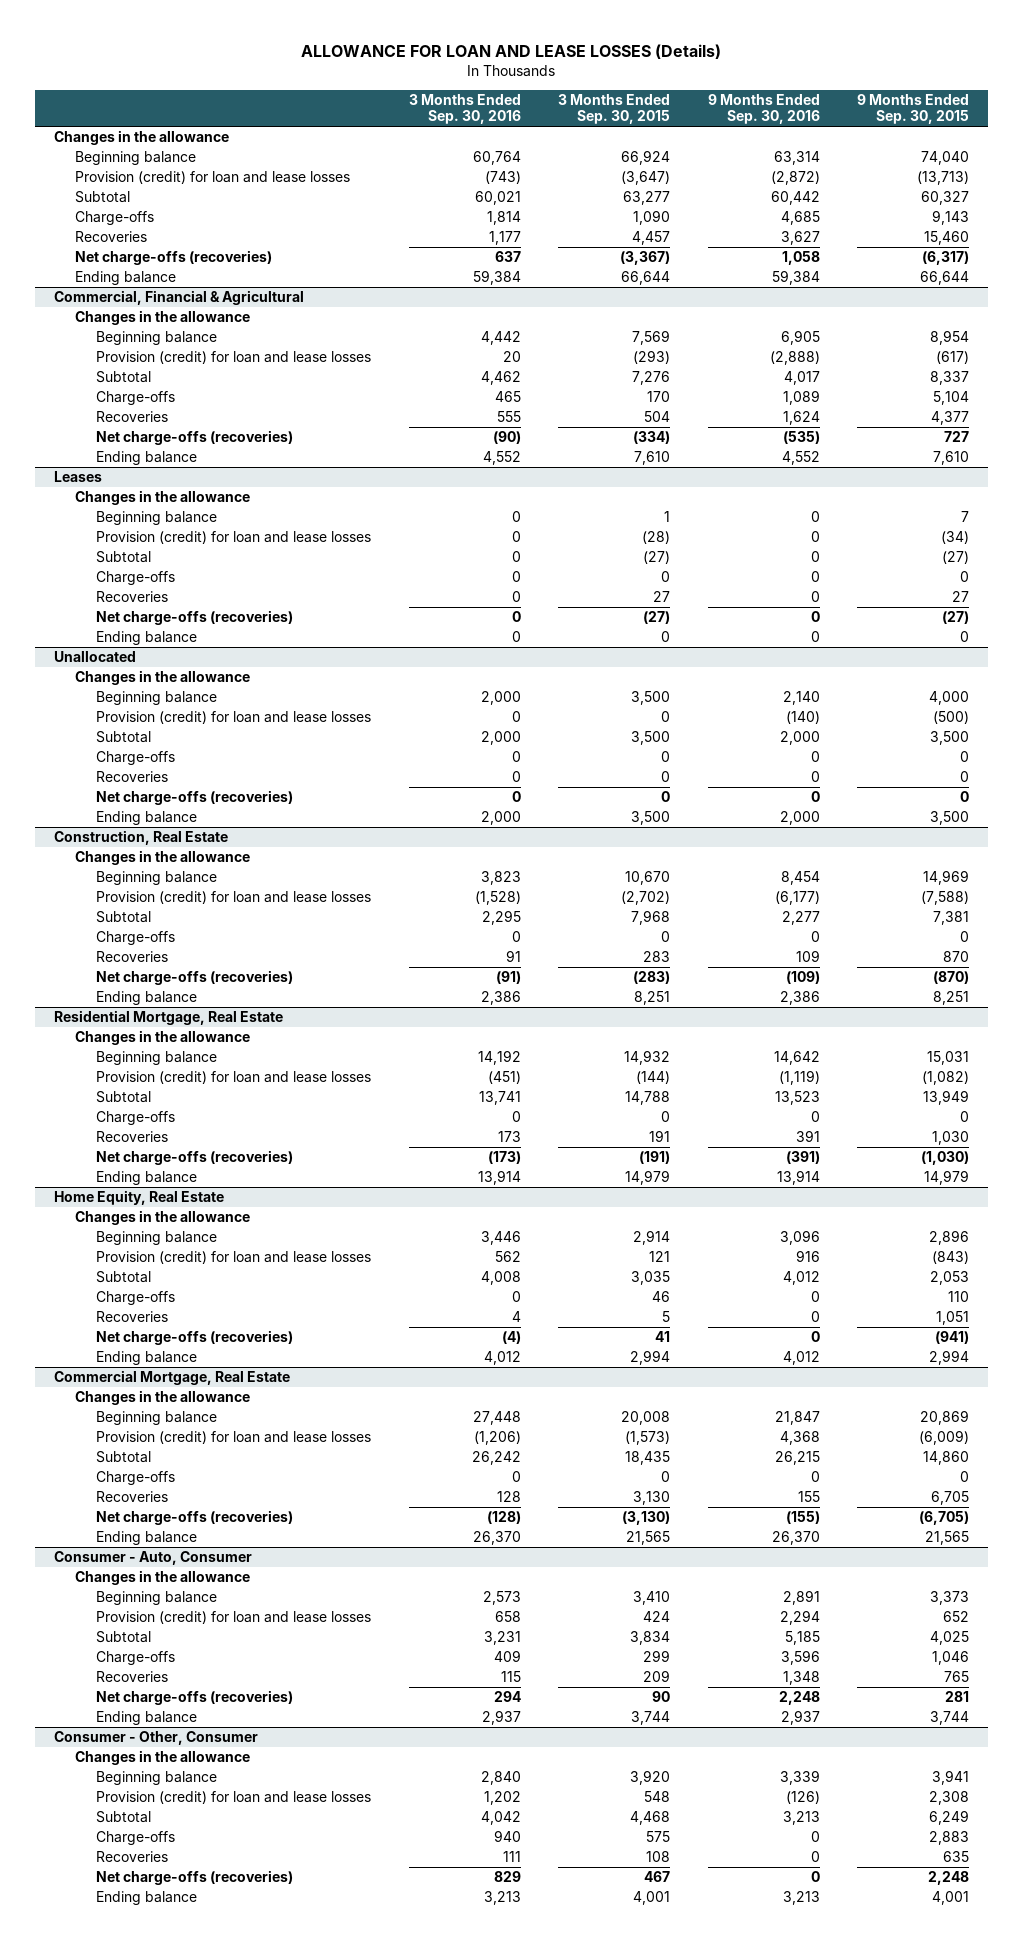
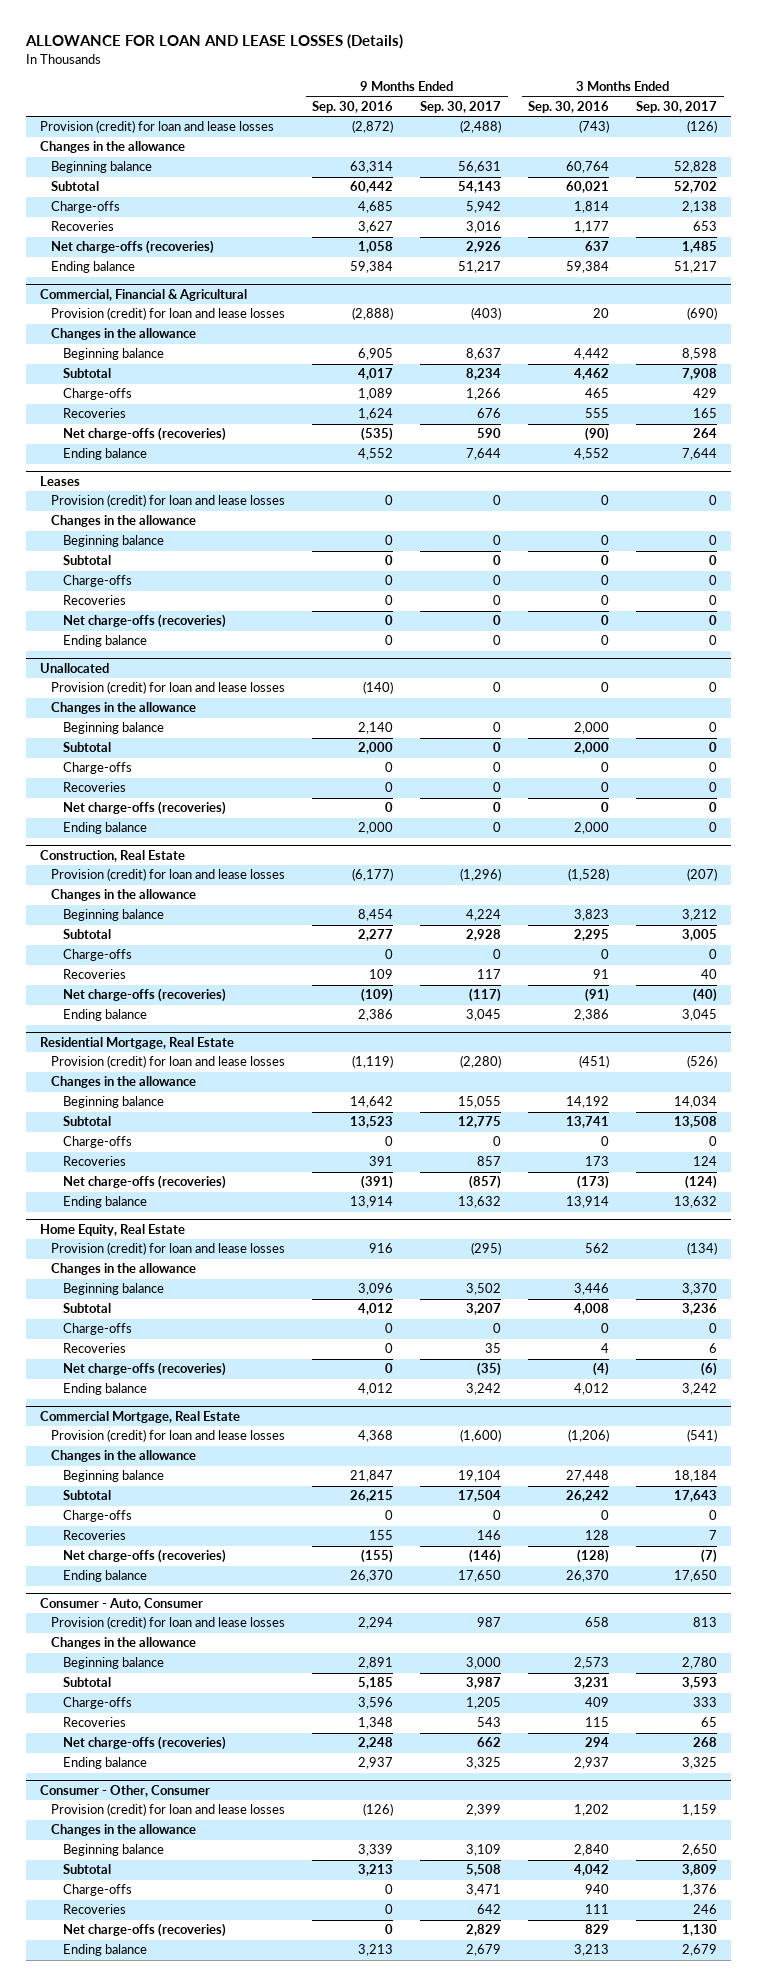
[558,93,671,124] 3 Months Ended Sep. 30, 2015 -> none
[857,93,970,124] 9 Months Ended Sep. 30, 2015 -> none
none -> [420,100,502,113] Sep. 30, 2017
none -> [636,100,718,113] Sep. 30, 2017
[74,171,350,185] Provision (credit) for loan and lease losses -> [39,120,274,134] Provision (credit) for loan and lease losses
[96,351,372,365] Provision (credit) for loan and lease losses -> [51,307,286,321] Provision (credit) for loan and lease losses
[96,531,372,545] Provision (credit) for loan and lease losses -> [51,494,286,508] Provision (credit) for loan and lease losses
[96,711,372,725] Provision (credit) for loan and lease losses -> [51,681,286,695] Provision (credit) for loan and lease losses
[96,891,372,905] Provision (credit) for loan and lease losses -> [51,868,286,882] Provision (credit) for loan and lease losses
[96,1071,372,1085] Provision (credit) for loan and lease losses -> [51,1055,286,1069] Provision (credit) for loan and lease losses
[96,1251,372,1265] Provision (credit) for loan and lease losses -> [51,1242,286,1256] Provision (credit) for loan and lease losses
[96,1431,372,1445] Provision (credit) for loan and lease losses -> [51,1429,286,1443] Provision (credit) for loan and lease losses
[96,1611,372,1625] Provision (credit) for loan and lease losses -> [51,1616,286,1630] Provision (credit) for loan and lease losses
[96,1791,372,1805] Provision (credit) for loan and lease losses -> [51,1803,286,1817] Provision (credit) for loan and lease losses

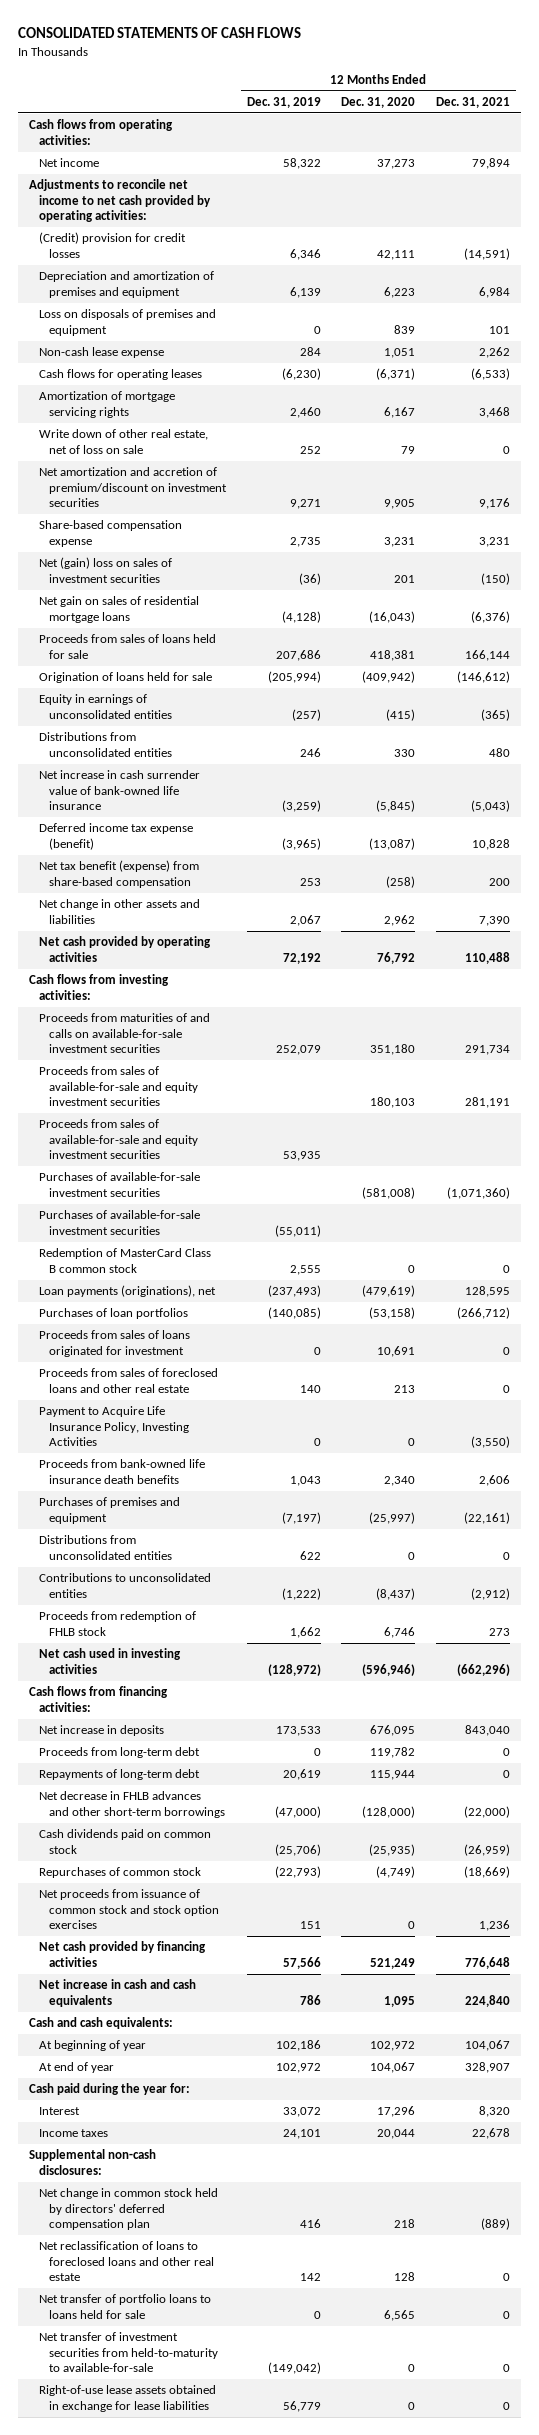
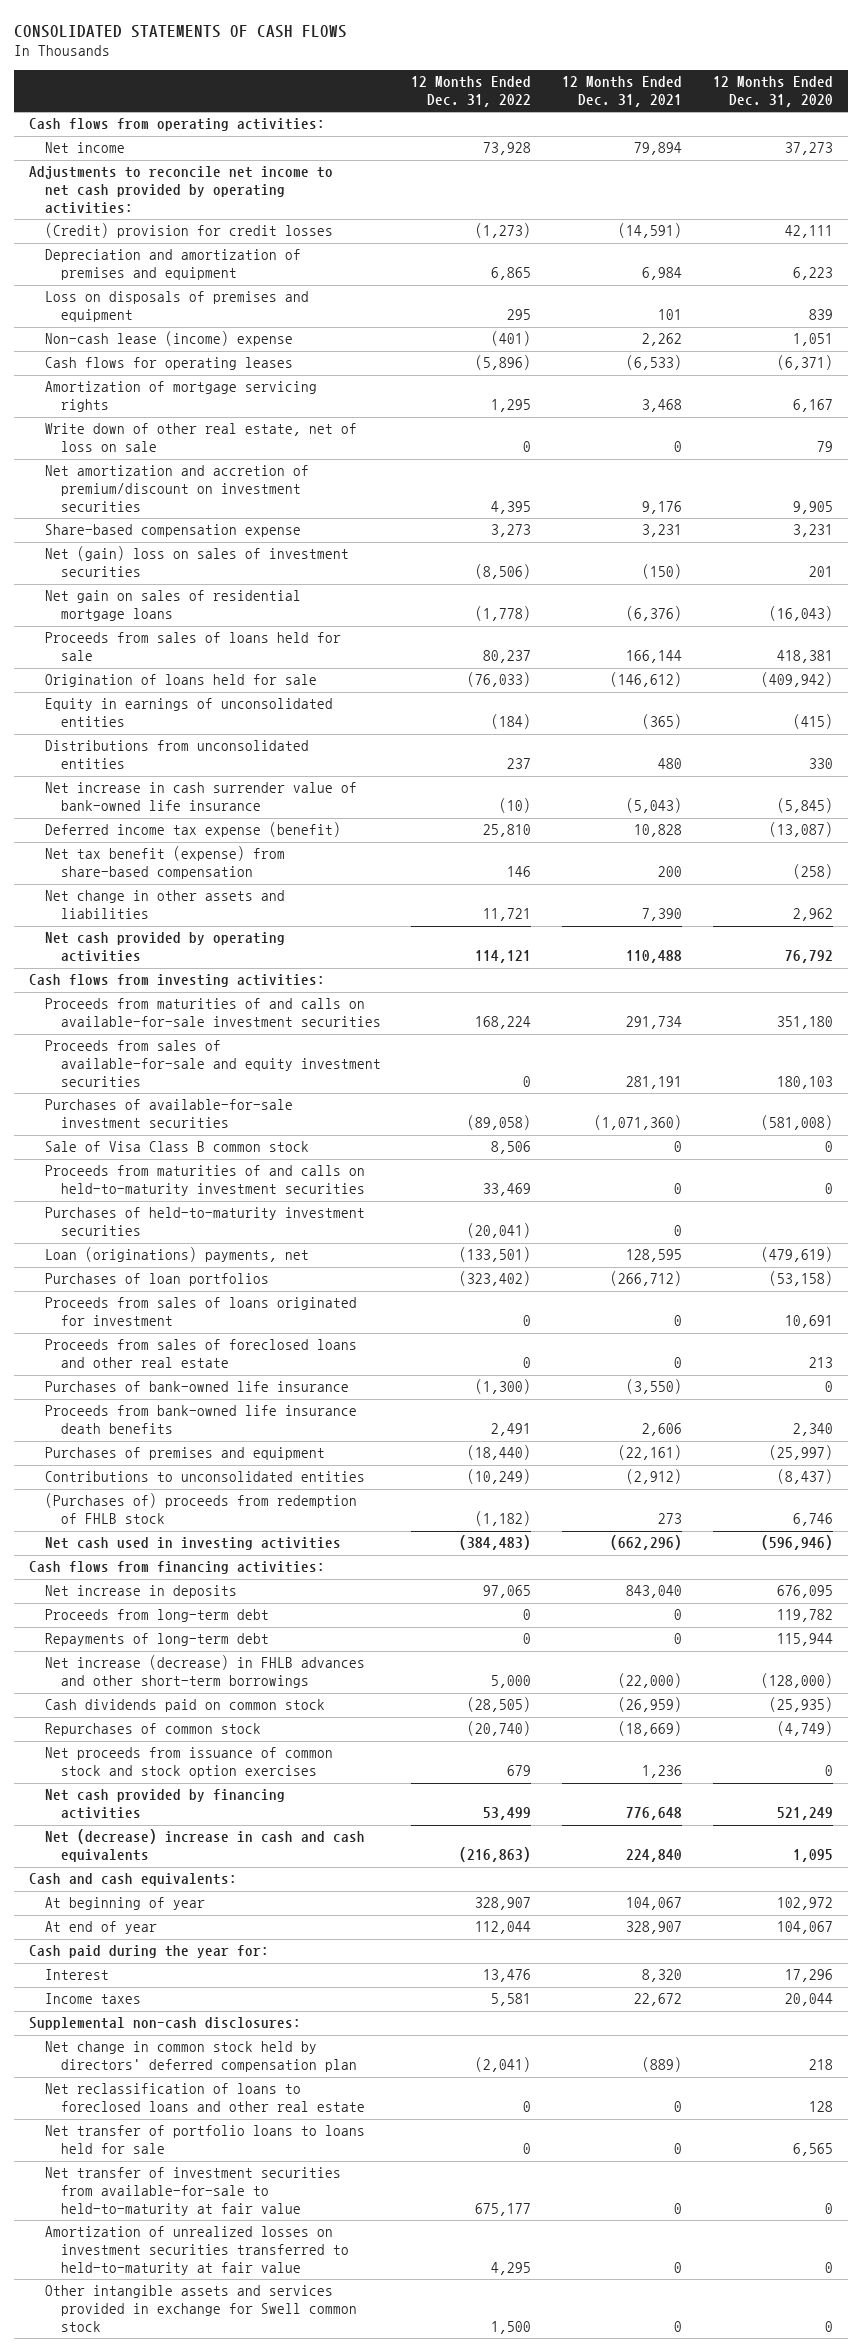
[246,96,321,108] Dec. 31, 2019 -> none
none -> [411,76,532,108] 12 Months Ended Dec. 31, 2022
[38,347,164,359] Non-cash lease expense -> [44,331,293,347] Non-cash lease (income) expense
[38,1119,198,1160] Proceeds from sales of available-for-sale and equity investment securities -> none
[38,1210,200,1235] Purchases of available-for-sale investment securities -> none
[38,1248,211,1273] Redemption of MasterCard Class B common stock -> [44,1141,309,1153] Sale of Visa Class B common stock
none -> [44,1165,365,1197] Proceeds from maturities of and calls on held-to-maturity investment securities
none -> [44,1207,365,1237] Purchases of held-to-maturity investment securities
[38,1285,216,1298] Loan payments (originations), net -> [44,1247,309,1263] Loan (originations) payments, net
[38,1406,189,1447] Payment to Acquire Life Insurance Policy, Investing Activities -> [44,1381,349,1393] Purchases of bank-owned life insurance
[38,1535,172,1560] Distributions from unconsolidated entities -> none
[38,1611,196,1636] Proceeds from redemption of FHLB stock -> [44,1493,357,1525] (Purchases of) proceeds from redemption of FHLB stock
[38,1791,225,1818] Net decrease in FHLB advances and other short-term borrowings -> [44,1655,365,1689] Net increase (decrease) in FHLB advances and other short-term borrowings
[38,1979,196,2007] Net increase in cash and cash equivalents -> [44,1829,365,1863] Net (decrease) increase in cash and cash equivalents
[472,2128,511,2140] 22,678 -> [634,1993,683,2007] 22,672
[38,2385,216,2412] Right-of-use lease assets obtained in exchange for lease liabilities -> none
[38,2332,218,2373] Net transfer of investment securities from held-to-maturity to available-for-sale -> [44,2167,341,2217] Net transfer of investment securities from available-for-sale to held-to-maturity at fair value
none -> [44,2226,349,2276] Amortization of unrealized losses on investment securities transferred to held-to-maturity at fair value
none -> [44,2285,357,2333] Other intangible assets and services provided in exchange for Swell common stock

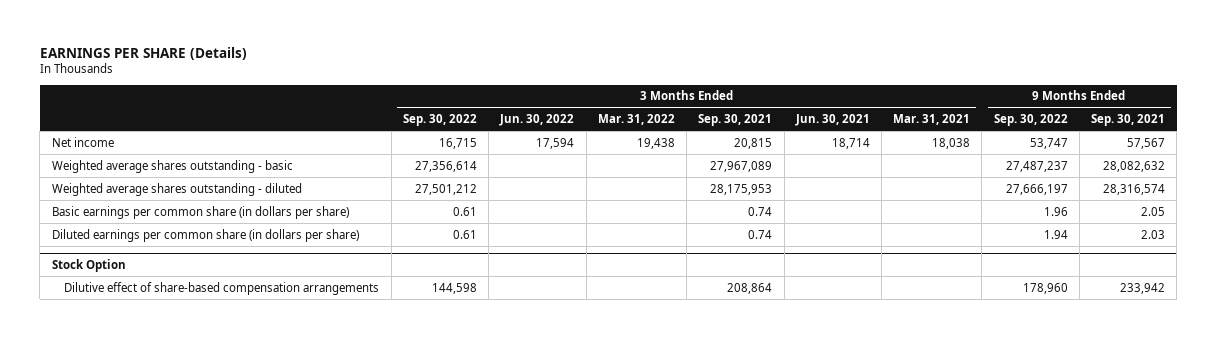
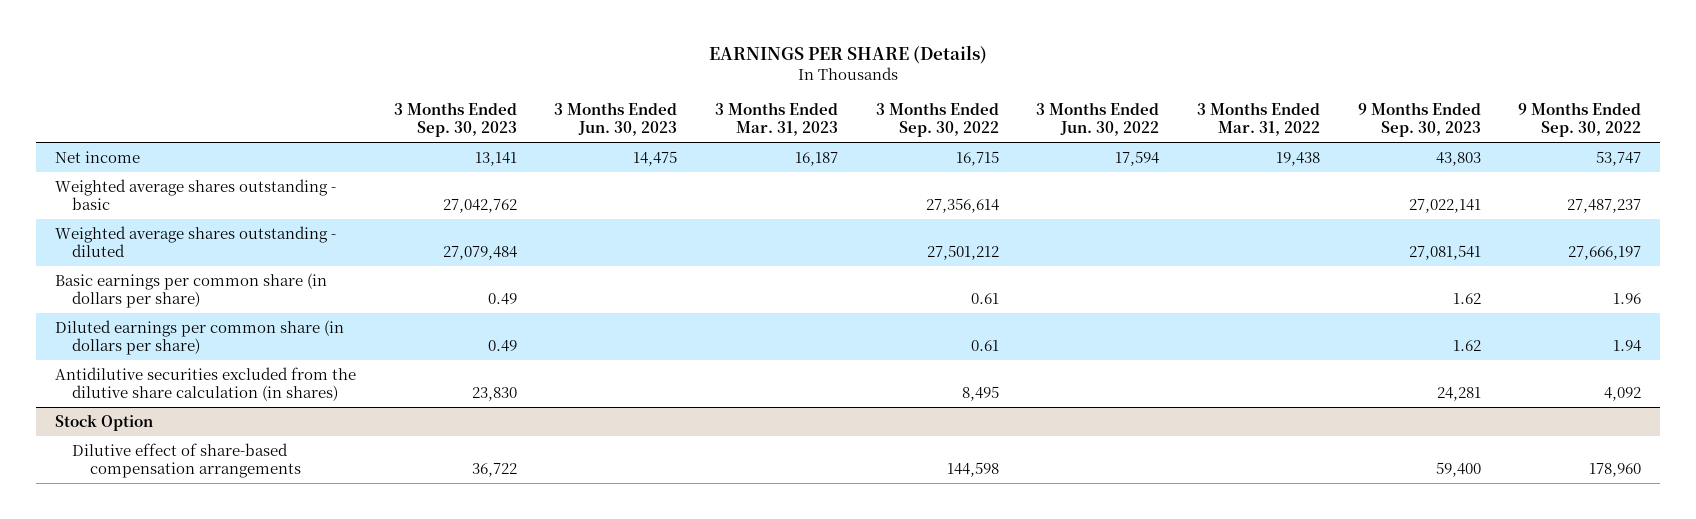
[698,114,773,127] Sep. 30, 2021 -> none
[794,114,870,127] Jun. 30, 2021 -> none
[893,114,971,126] Mar. 31, 2021 -> none
[1091,114,1166,127] Sep. 30, 2021 -> none
none -> [393,101,517,137] 3 Months Ended Sep. 30, 2023
none -> [554,101,678,136] 3 Months Ended Jun. 30, 2023
none -> [715,101,839,136] 3 Months Ended Mar. 31, 2023
none -> [1357,101,1481,137] 9 Months Ended Sep. 30, 2023
none -> [55,367,357,402] Antidilutive securities excluded from the dilutive share calculation (in shares)

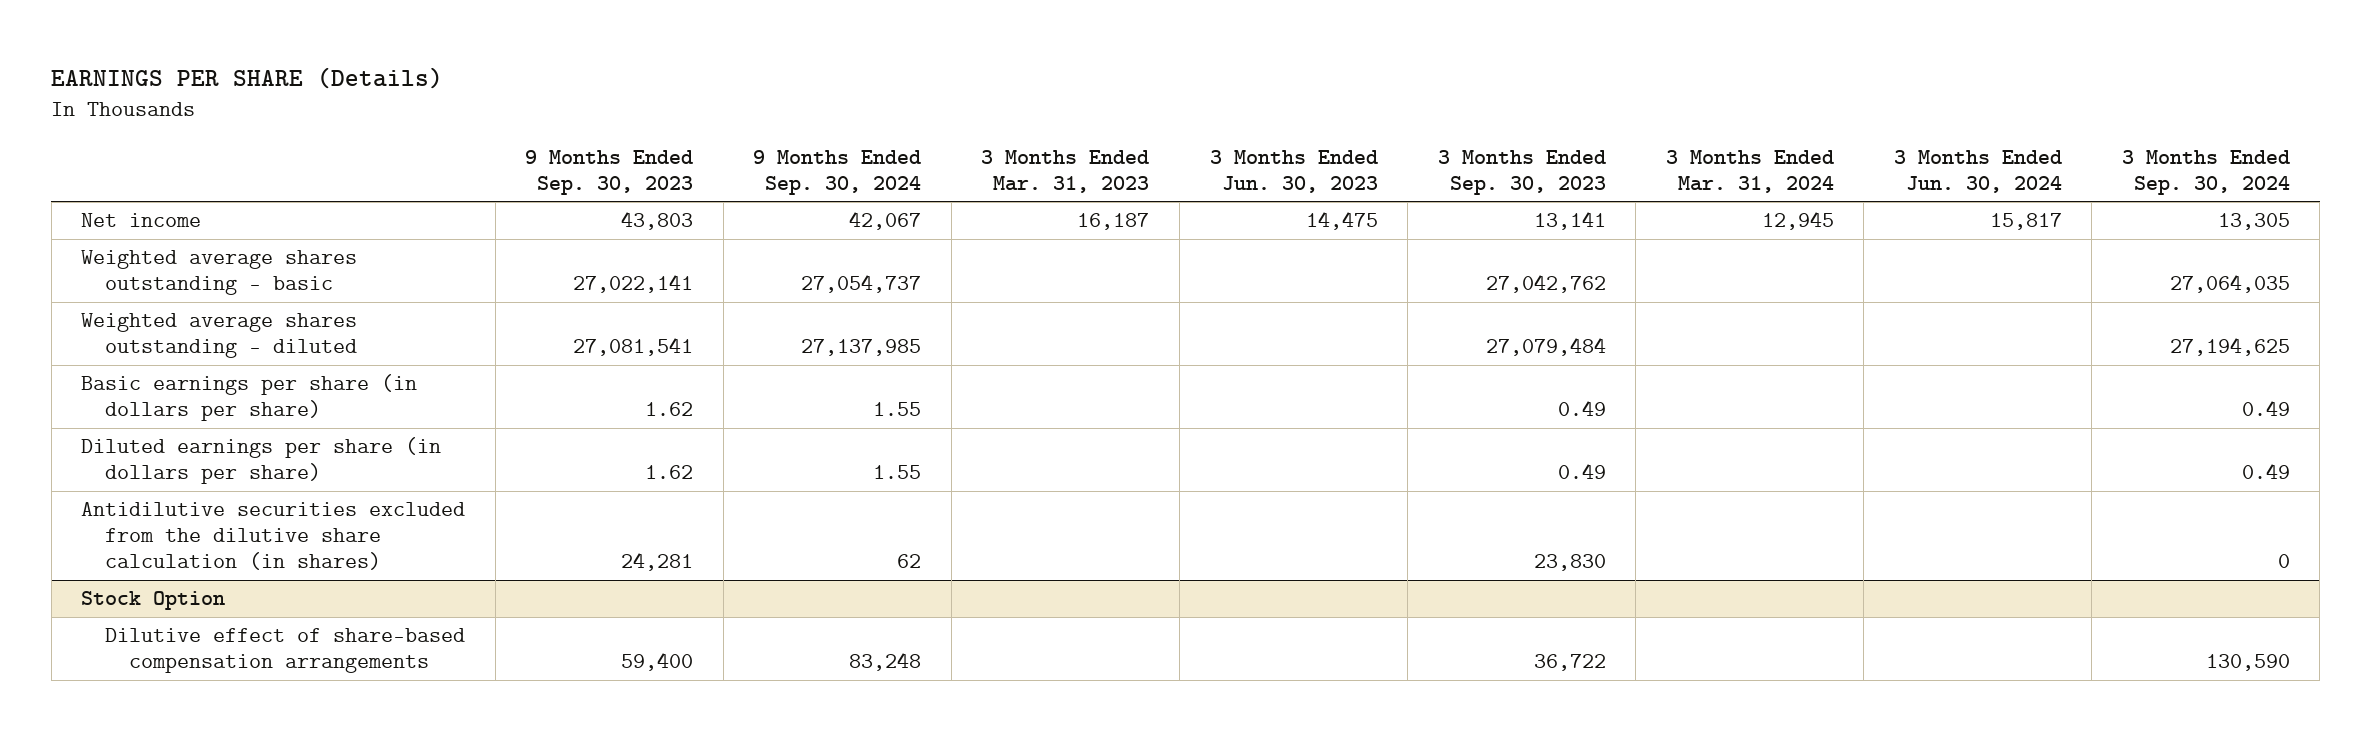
[875,101,999,137] 3 Months Ended Sep. 30, 2022 -> none
[1036,101,1160,136] 3 Months Ended Jun. 30, 2022 -> none
[1196,101,1320,136] 3 Months Ended Mar. 31, 2022 -> none
[1518,101,1642,137] 9 Months Ended Sep. 30, 2022 -> none
none -> [753,149,922,195] 9 Months Ended Sep. 30, 2024
none -> [1665,149,1834,193] 3 Months Ended Mar. 31, 2024
none -> [1893,149,2062,193] 3 Months Ended Jun. 30, 2024
none -> [2121,149,2290,195] 3 Months Ended Sep. 30, 2024
[55,273,328,309] Basic earnings per common share (in dollars per share) -> [81,374,418,422] Basic earnings per share (in dollars per share)
[55,320,345,356] Diluted earnings per common share (in dollars per share) -> [81,437,442,485] Diluted earnings per share (in dollars per share)

